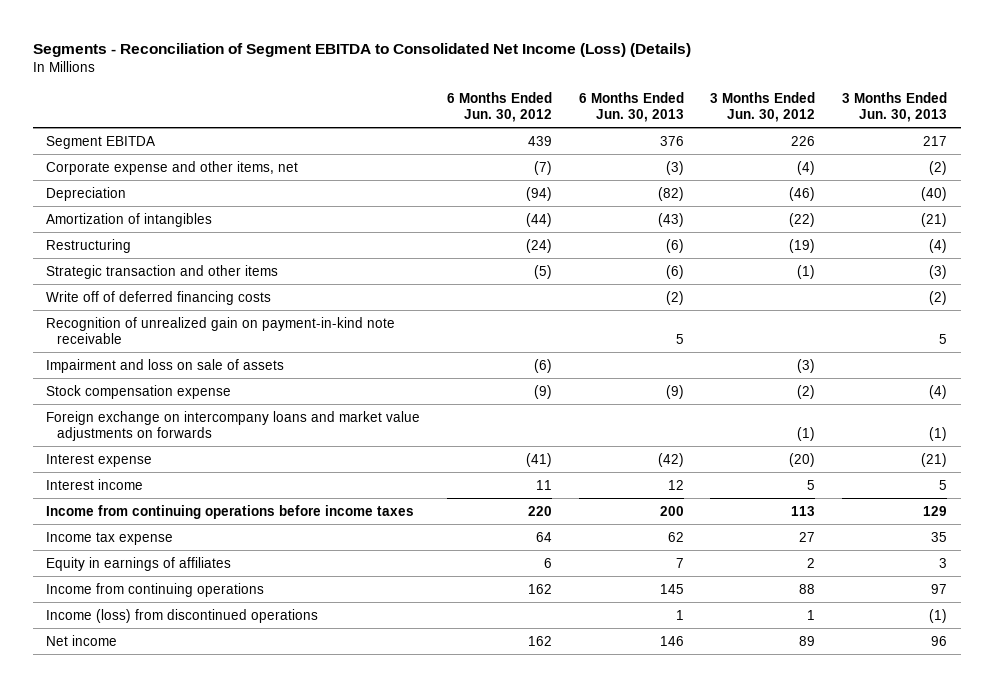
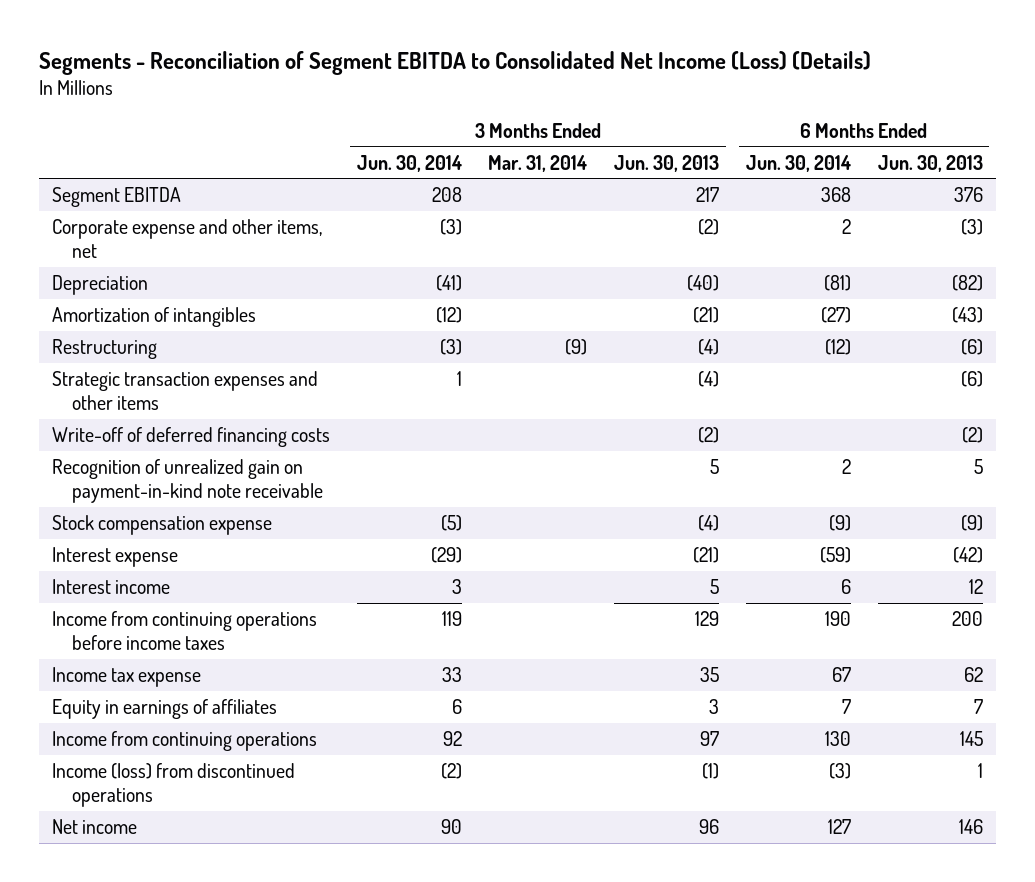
[446,91,552,122] 6 Months Ended Jun. 30, 2012 -> none
[710,91,816,122] 3 Months Ended Jun. 30, 2012 -> none
none -> [356,154,462,172] Jun. 30, 2014
none -> [488,154,588,172] Mar. 31, 2014
none -> [745,154,851,172] Jun. 30, 2014
[45,264,278,279] Strategic transaction and other items -> [51,370,318,411] Strategic transaction expenses and other items
[929,264,948,279] (3) -> [698,370,720,387] (4)
[45,290,271,305] Write off of deferred financing costs -> [51,426,330,447] Write-off of deferred financing costs
[45,358,284,373] Impairment and loss on sale of assets -> none
[45,410,420,441] Foreign exchange on intercompany loans and market value adjustments on forwards -> none

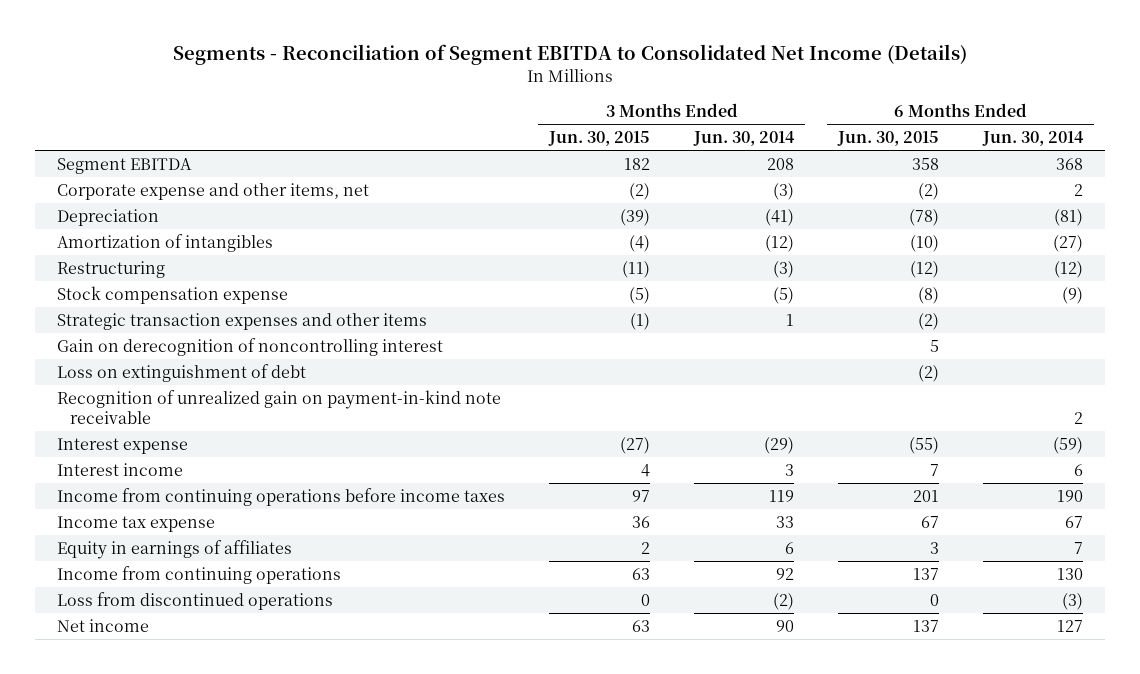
[38,50,871,75] Segments - Reconciliation of Segment EBITDA to Consolidated Net Income (Loss) (Details) -> [173,43,968,65] Segments - Reconciliation of Segment EBITDA to Consolidated Net Income (Details)
[488,154,588,172] Mar. 31, 2014 -> none
[614,154,720,172] Jun. 30, 2013 -> none
[877,154,983,172] Jun. 30, 2013 -> none
none -> [547,131,650,147] Jun. 30, 2015
none -> [837,131,940,147] Jun. 30, 2015
[51,514,272,535] Stock compensation expense -> [56,285,288,304] Stock compensation expense
[51,426,330,447] Write-off of deferred financing costs -> none
none -> [56,337,443,356] Gain on derecognition of noncontrolling interest
none -> [56,363,306,382] Loss on extinguishment of debt
[51,762,295,808] Income (loss) from discontinued operations -> [56,591,333,610] Loss from discontinued operations

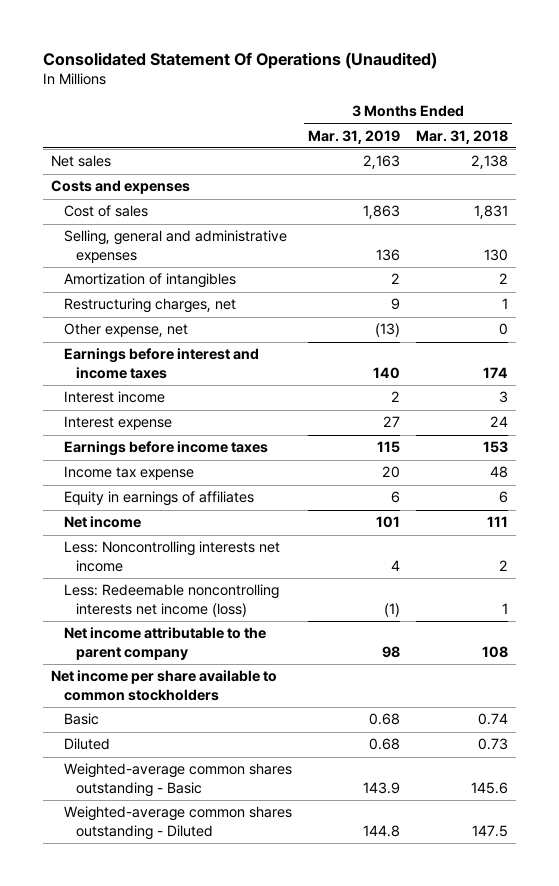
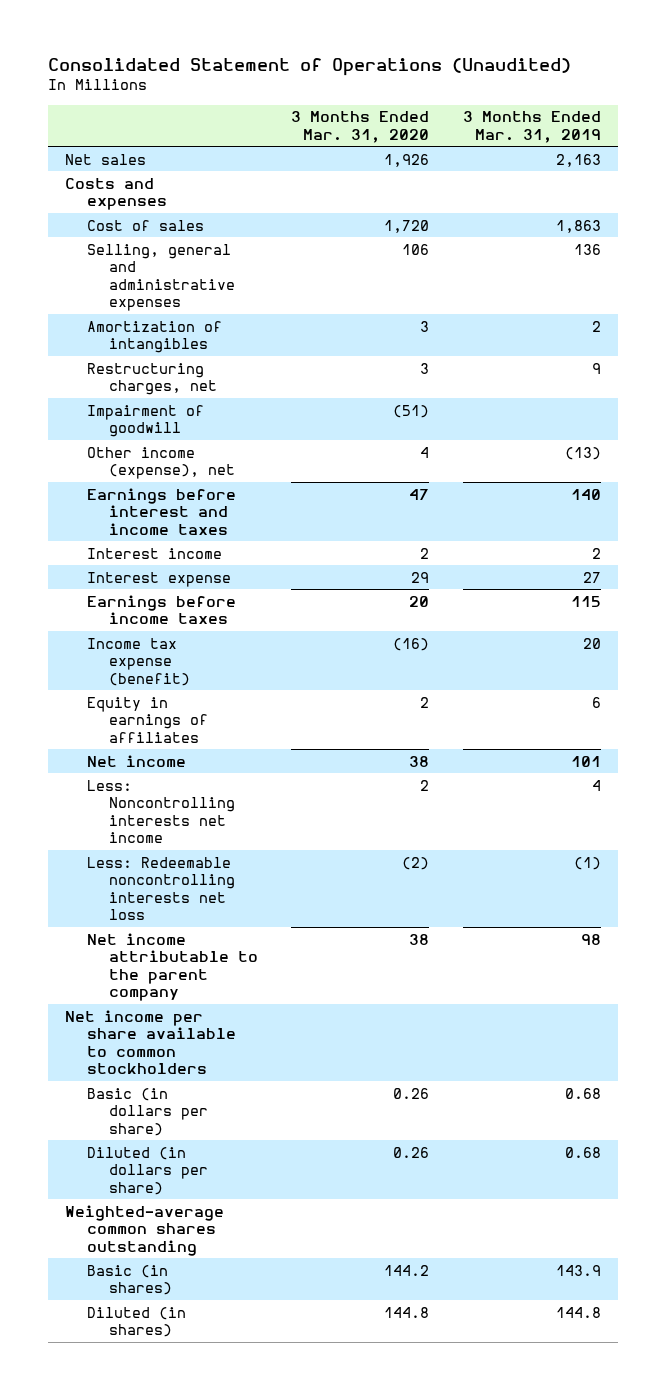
[42,51,437,69] Consolidated Statement Of Operations (Unaudited) -> [48,57,572,76] Consolidated Statement of Operations (Unaudited)
[416,129,509,144] Mar. 31, 2018 -> none
none -> [291,111,430,143] 3 Months Ended Mar. 31, 2020
none -> [86,404,204,438] Impairment of goodwill
[63,323,188,338] Other expense, net -> [86,446,235,480] Other income (expense), net
[63,466,194,481] Income tax expense -> [86,637,190,686] Income tax expense (benefit)
[63,584,279,617] Less: Redeemable noncontrolling interests net income (loss) -> [86,856,235,921] Less: Redeemable noncontrolling interests net loss
[63,713,99,726] Basic -> [86,1087,208,1136] Basic (in dollars per share)
[63,738,110,751] Diluted -> [86,1146,208,1195] Diluted (in dollars per share)
none -> [65,1204,225,1256] Weighted-average common shares outstanding
[63,763,292,797] Weighted-average common shares outstanding - Basic -> [86,1264,172,1296] Basic (in shares)
[63,806,292,840] Weighted-average common shares outstanding - Diluted -> [86,1306,186,1338] Diluted (in shares)

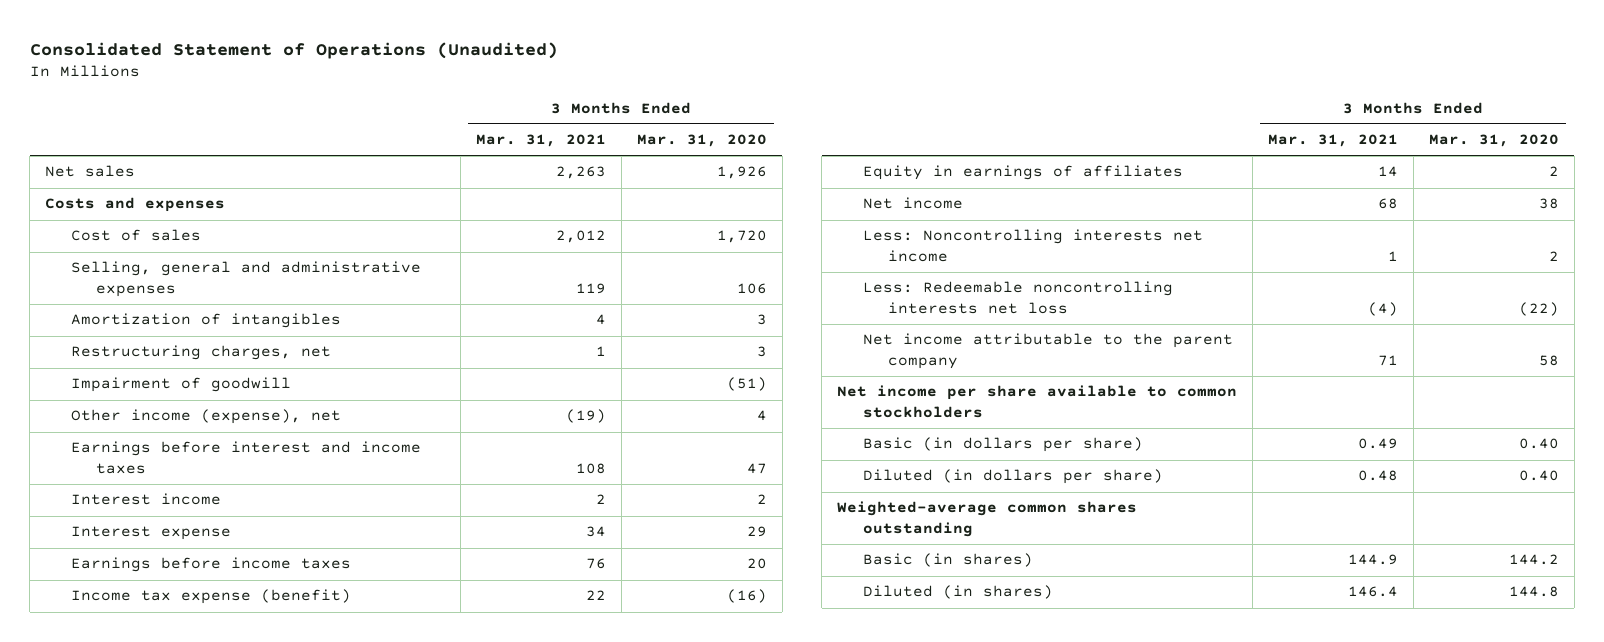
[462,111,601,143] 3 Months Ended Mar. 31, 2019 -> none
none -> [475,134,606,148] Mar. 31, 2021
[402,856,430,870] (2) -> [1518,301,1559,316] (22)
[409,933,430,945] 38 -> [1538,354,1559,366] 58
[393,1087,430,1099] 0.26 -> [1518,438,1559,450] 0.40
[393,1146,430,1158] 0.26 -> [1518,470,1559,482] 0.40

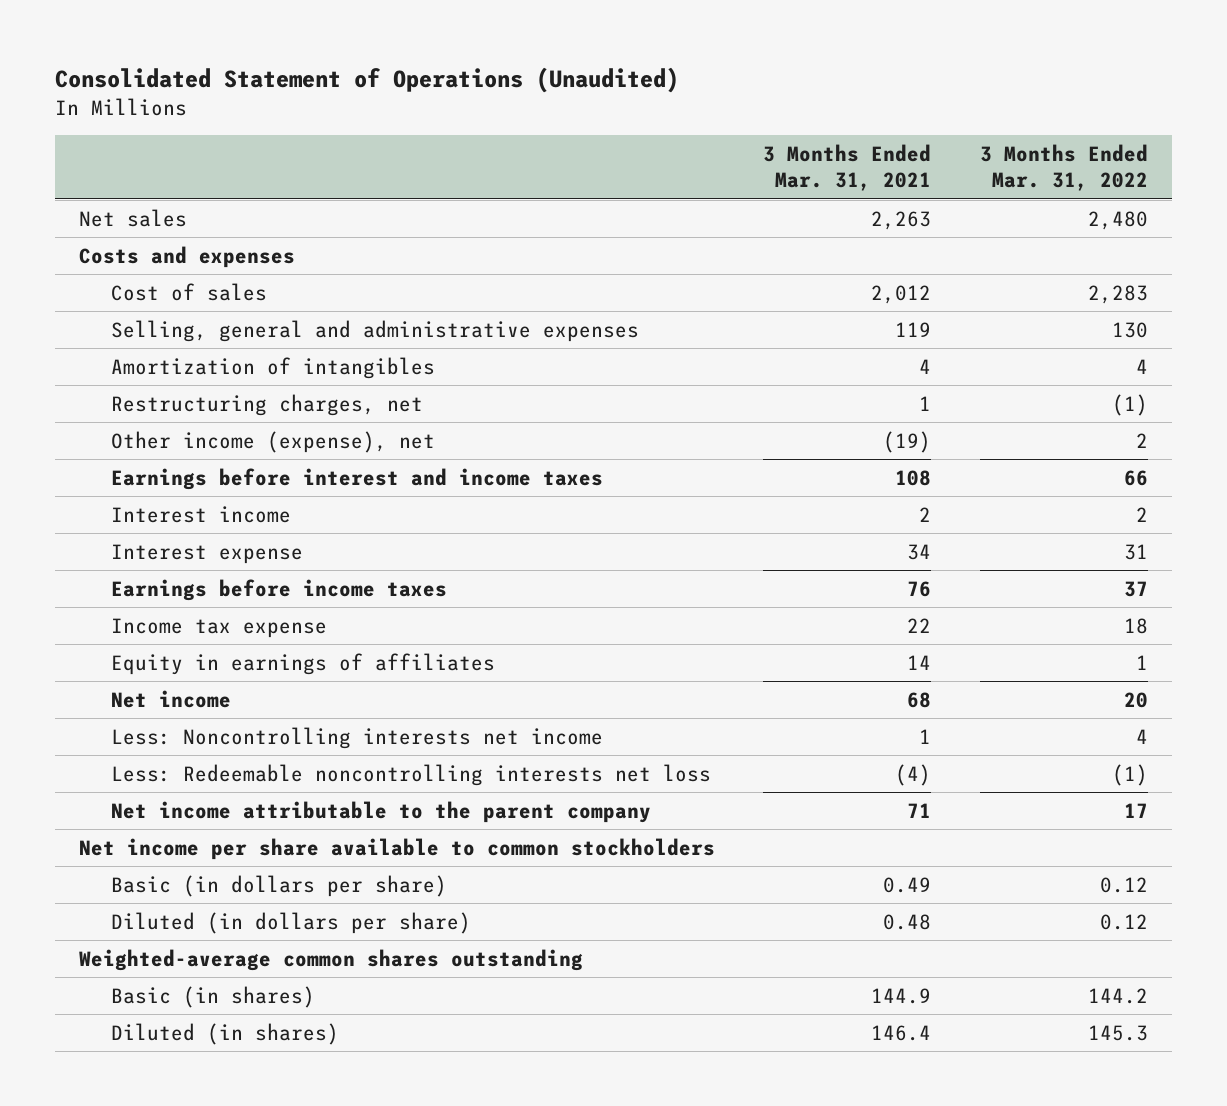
[636,134,767,148] Mar. 31, 2020 -> none
none -> [979,143,1148,192] 3 Months Ended Mar. 31, 2022
[70,377,291,393] Impairment of goodwill -> none
[70,589,351,605] Income tax expense (benefit) -> [110,617,327,638] Income tax expense

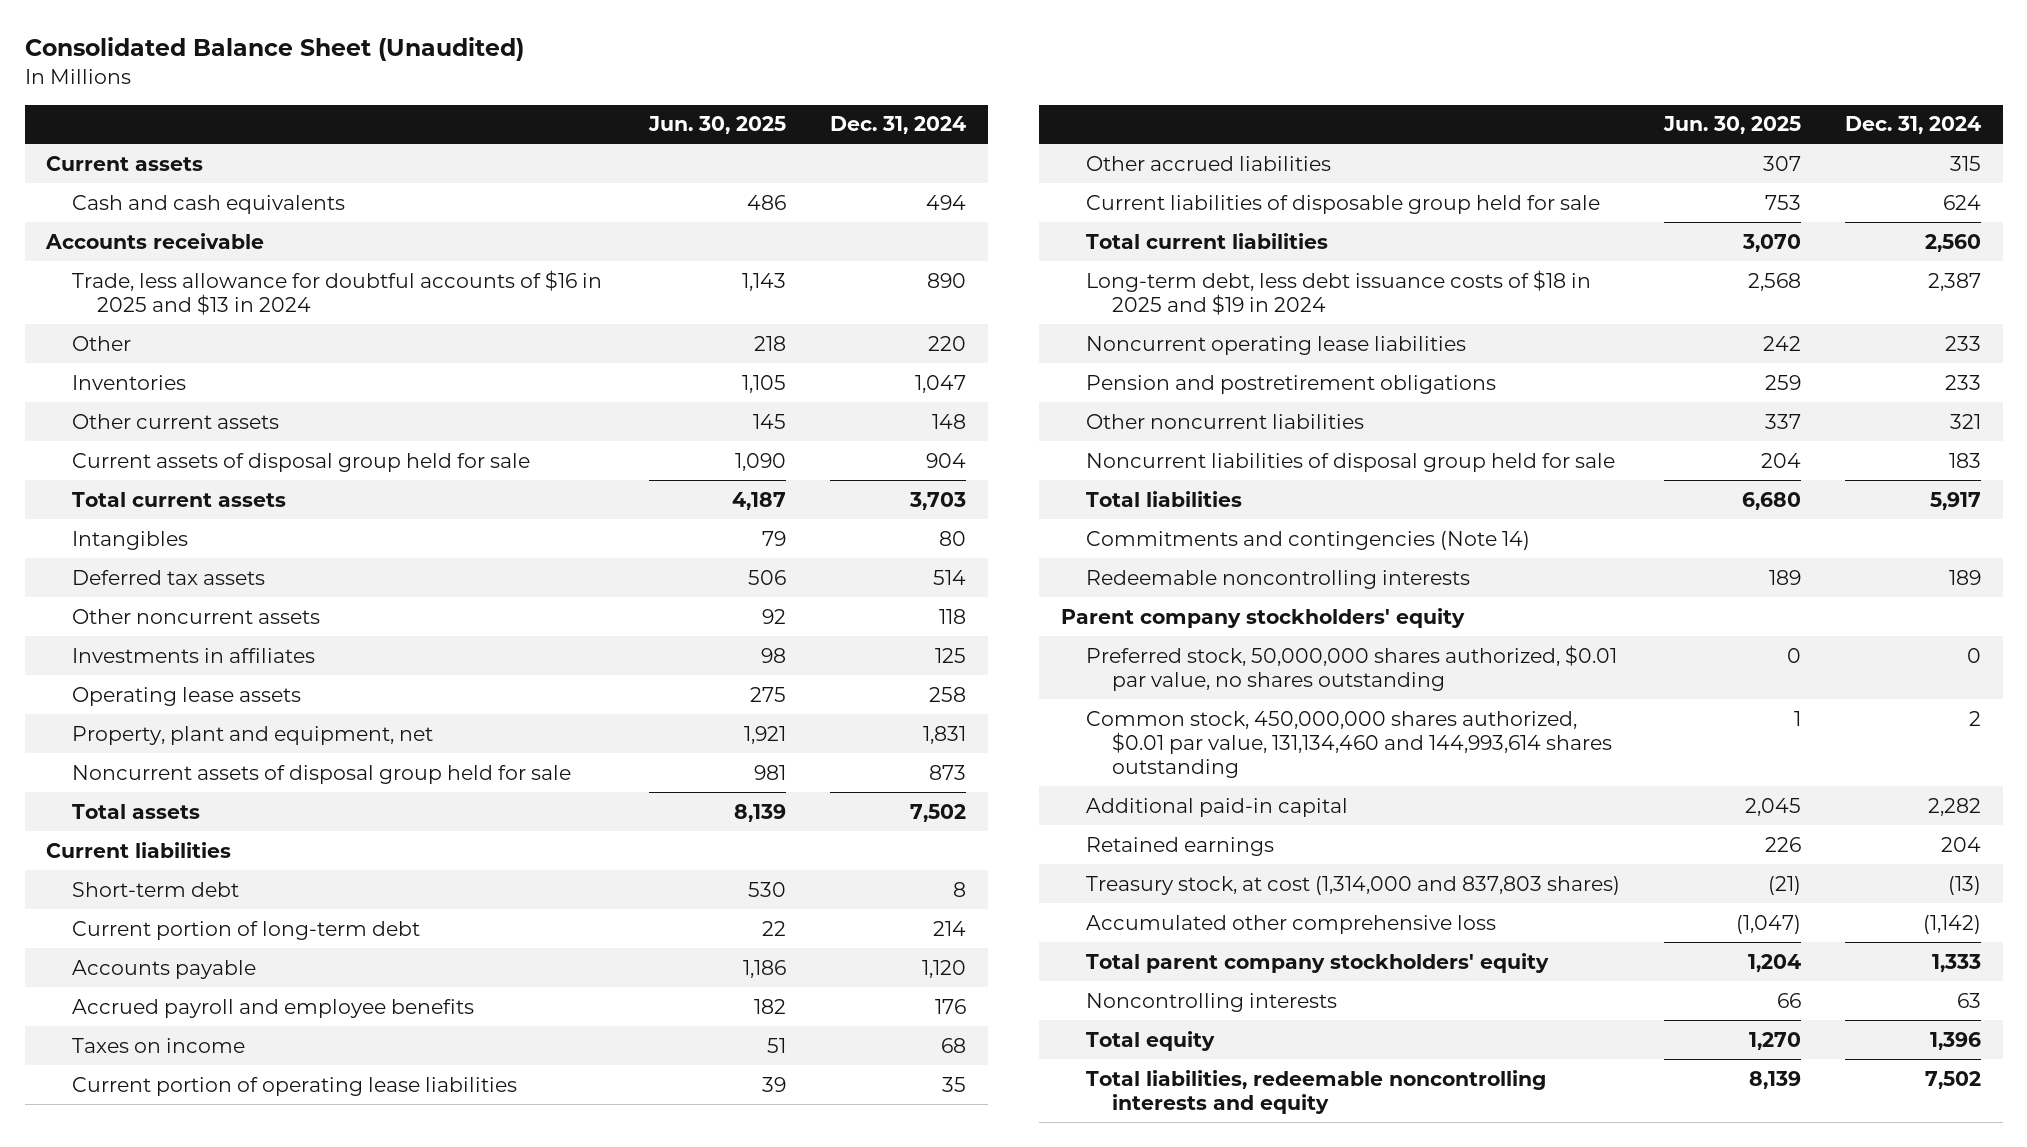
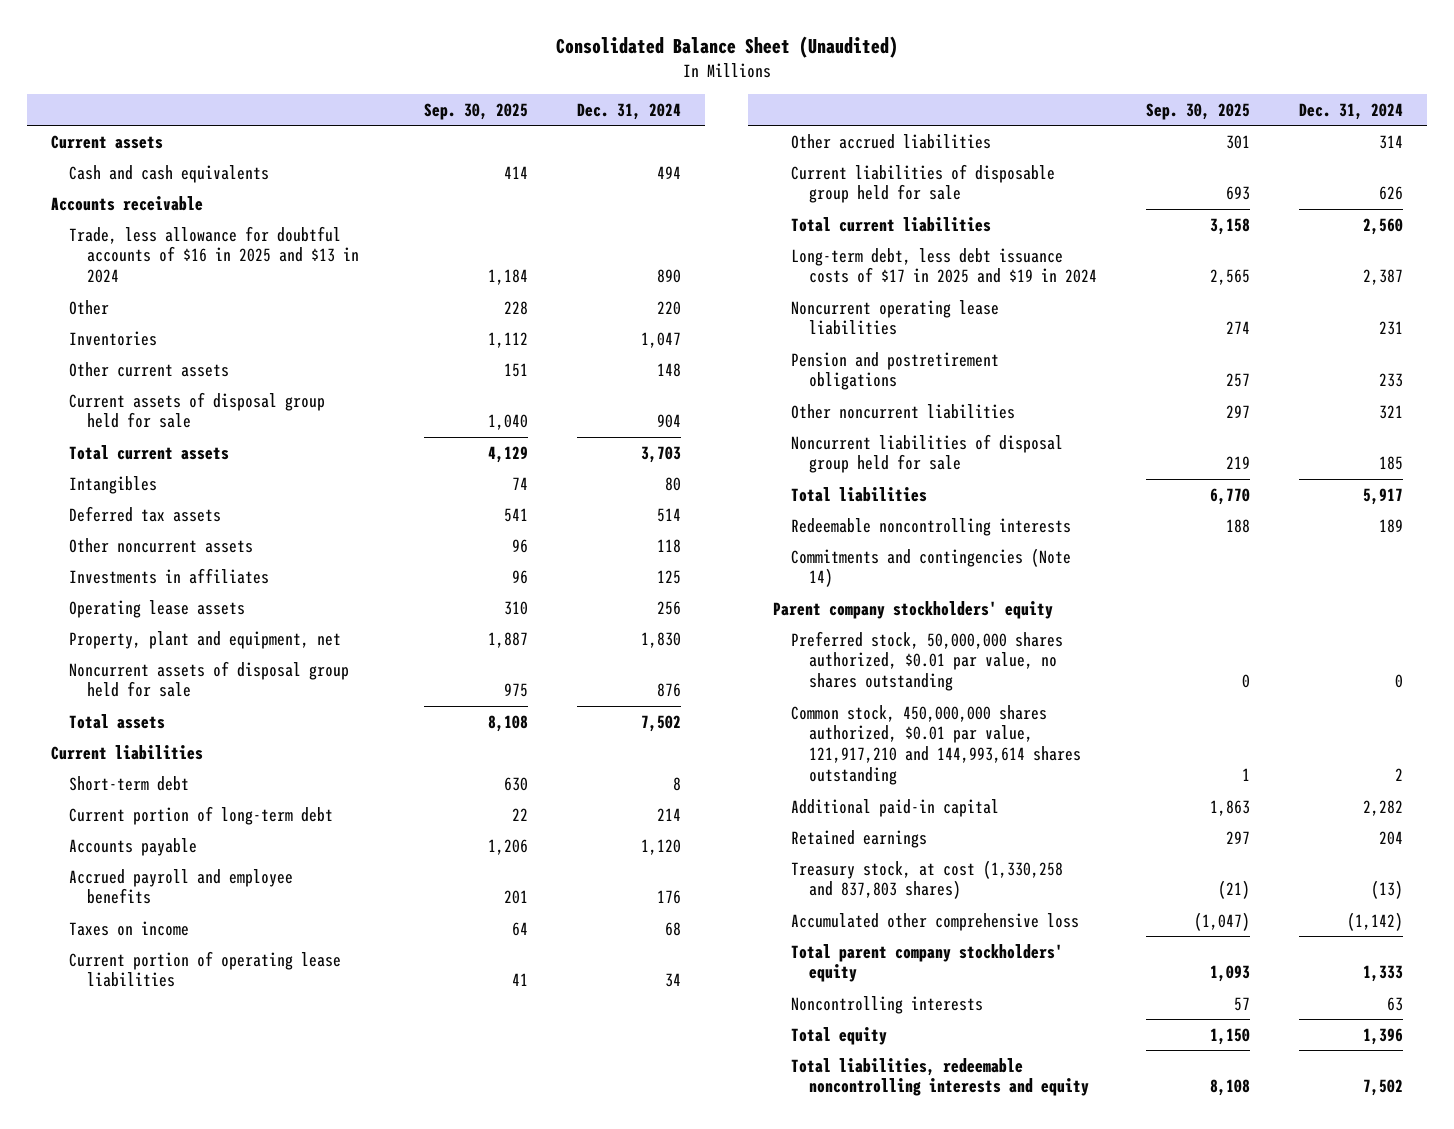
[648,116,787,135] Jun. 30, 2025 -> none
none -> [423,102,528,120] Sep. 30, 2025
[929,686,967,702] 258 -> [656,600,681,615] 256
[923,725,967,744] 1,831 -> [640,631,681,648] 1,830
[929,764,967,780] 873 -> [656,683,681,698] 876
[942,1076,967,1092] 35 -> [664,973,681,988] 34
[1949,155,1981,171] 315 -> [1378,134,1403,149] 314
[1942,194,1981,210] 624 -> [1378,186,1403,201] 626
[1086,269,1592,315] Long-term debt, less debt issuance costs of $18 in 2025 and $19 in 2024 -> [790,247,1098,284] Long-term debt, less debt issuance costs of $17 in 2025 and $19 in 2024
[1944,335,1981,351] 233 -> [1378,321,1403,336] 231
[1948,452,1981,468] 183 -> [1378,456,1403,471] 185
[1086,530,1531,550] Commitments and contingencies (Note 14) -> [790,547,1071,588] Commitments and contingencies (Note 14)
[1086,710,1612,778] Common stock, 450,000,000 shares authorized, $0.01 par value, 131,134,460 and 144,993,614 shares outstanding -> [790,704,1082,786] Common stock, 450,000,000 shares authorized, $0.01 par value, 121,917,210 and 144,993,614 shares outstanding
[1086,875,1621,895] Treasury stock, at cost (1,314,000 and 837,803 shares) -> [790,859,1063,900] Treasury stock, at cost (1,330,258 and 837,803 shares)

